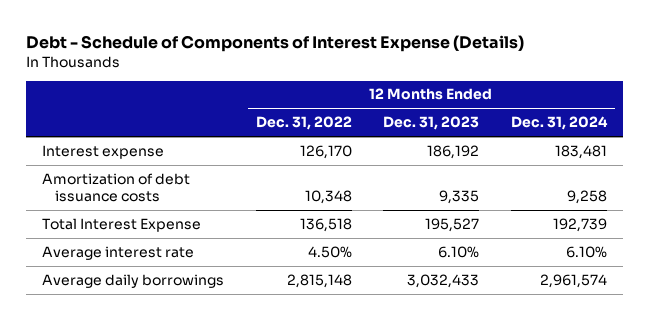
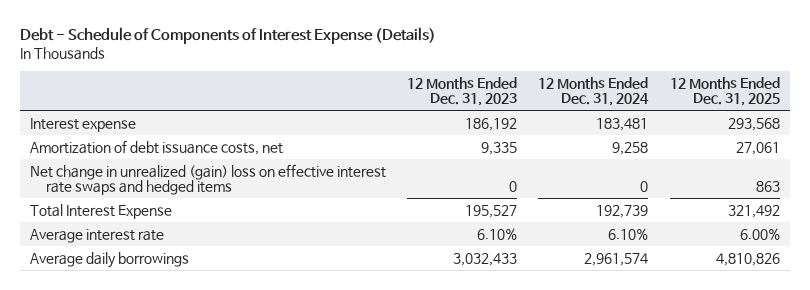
[255,116,352,131] Dec. 31, 2022 -> none
none -> [669,76,780,107] 12 Months Ended Dec. 31, 2025
[42,172,191,203] Amortization of debt issuance costs -> [30,139,284,155] Amortization of debt issuance costs, net
none -> [30,163,387,195] Net change in unrealized (gain) loss on effective interest rate swaps and hedged items

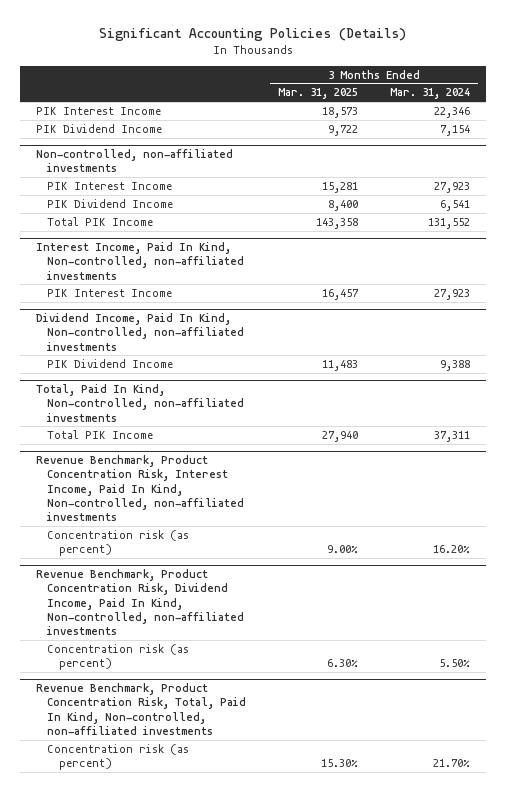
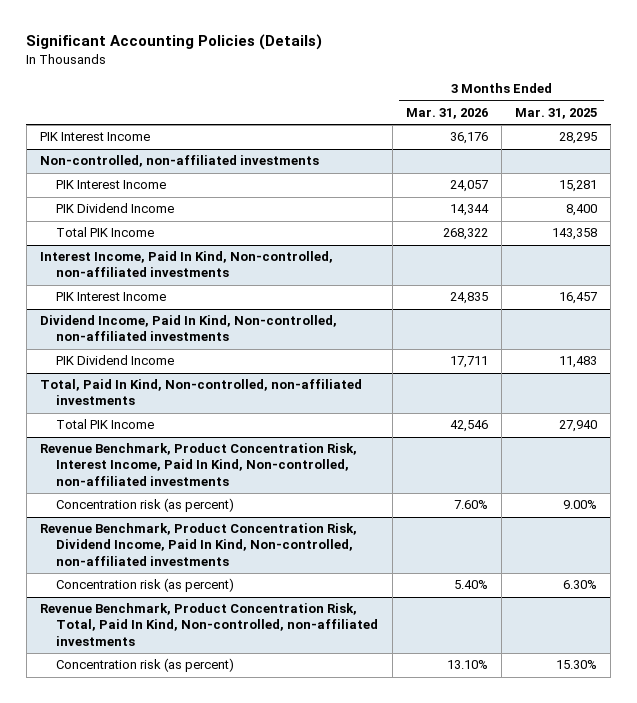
[390,88,471,100] Mar. 31, 2024 -> none
none -> [405,107,488,119] Mar. 31, 2026
[36,123,163,133] PIK Dividend Income -> none
[322,106,359,118] 18,573 -> [559,132,598,145] 28,295

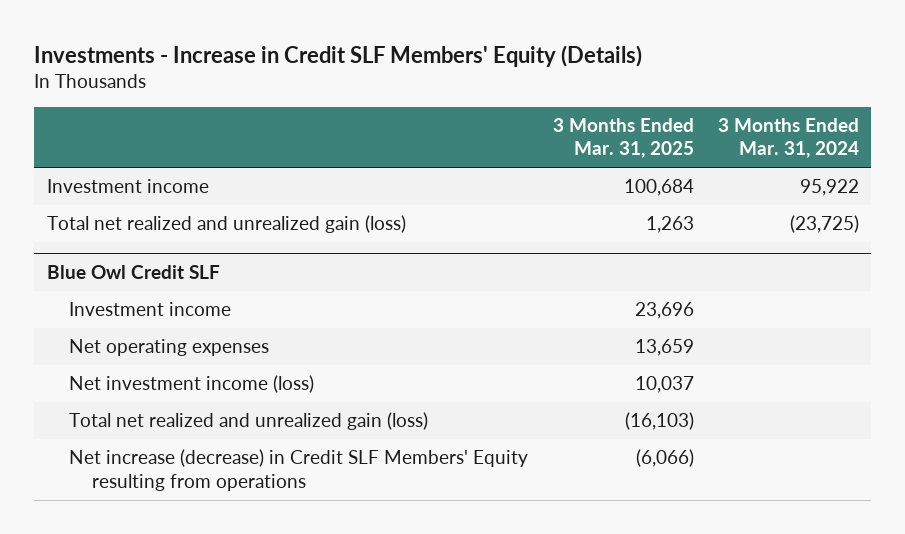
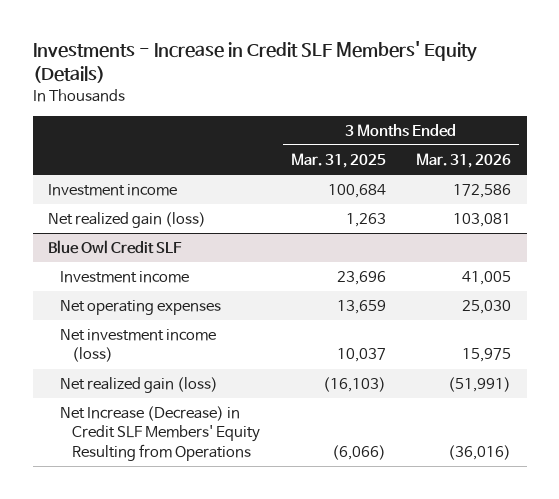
[717,118,859,159] 3 Months Ended Mar. 31, 2024 -> none
none -> [416,152,512,168] Mar. 31, 2026
[46,215,406,234] Total net realized and unrealized gain (loss) -> [48,212,207,229] Net realized gain (loss)
[69,412,429,431] Total net realized and unrealized gain (loss) -> [59,377,218,394] Net realized gain (loss)
[69,449,529,491] Net increase (decrease) in Credit SLF Members' Equity resulting from operations -> [59,406,260,461] Net Increase (Decrease) in Credit SLF Members' Equity Resulting from Operations

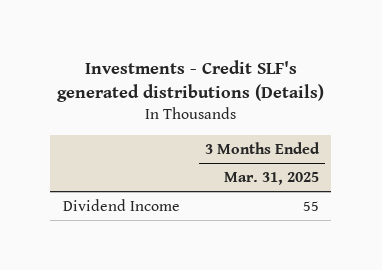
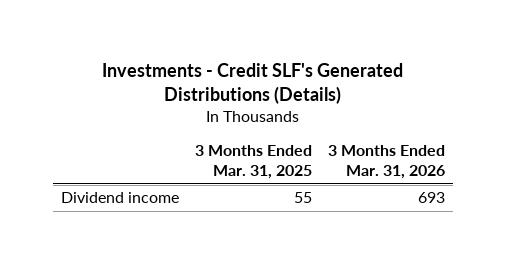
[56,60,324,103] Investments - Credit SLF's generated distributions (Details) -> [102,63,404,105] Investments - Credit SLF's Generated Distributions (Details)
none -> [328,145,446,180] 3 Months Ended Mar. 31, 2026
[62,198,180,211] Dividend Income -> [61,192,180,204] Dividend income

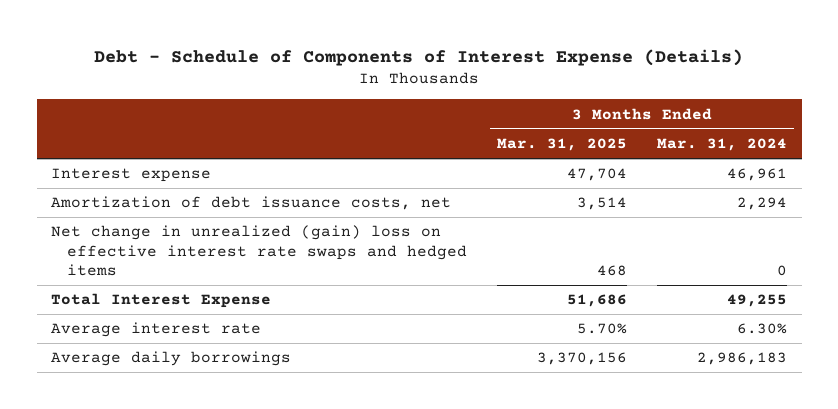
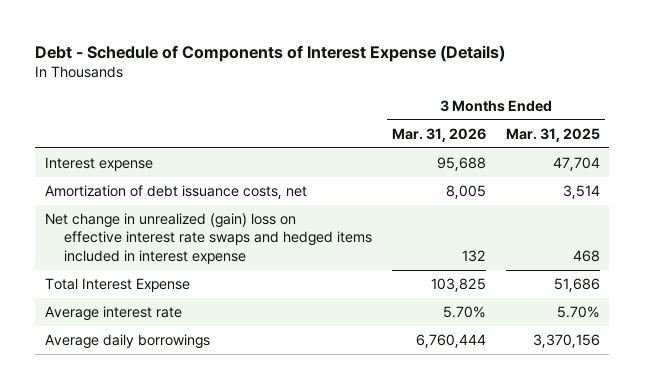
[656,138,787,152] Mar. 31, 2024 -> none
none -> [391,127,486,142] Mar. 31, 2026
[51,225,468,276] Net change in unrealized (gain) loss on effective interest rate swaps and hedged items -> [45,213,373,264] Net change in unrealized (gain) loss on effective interest rate swaps and hedged items included in interest expense

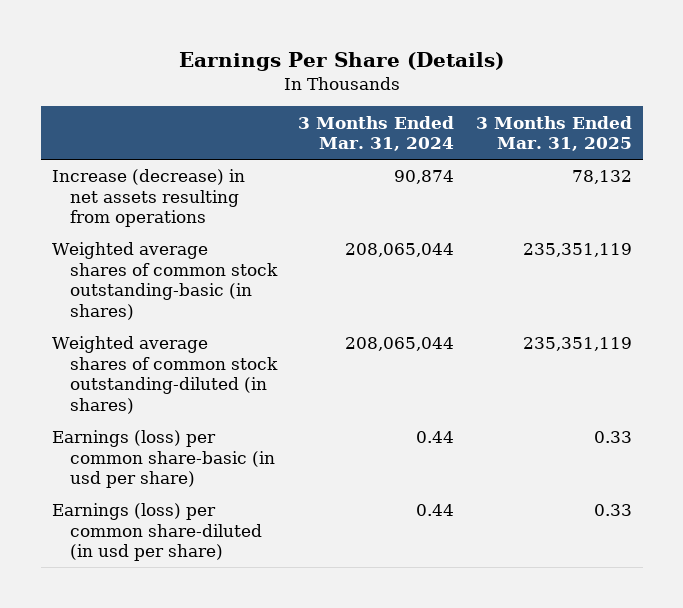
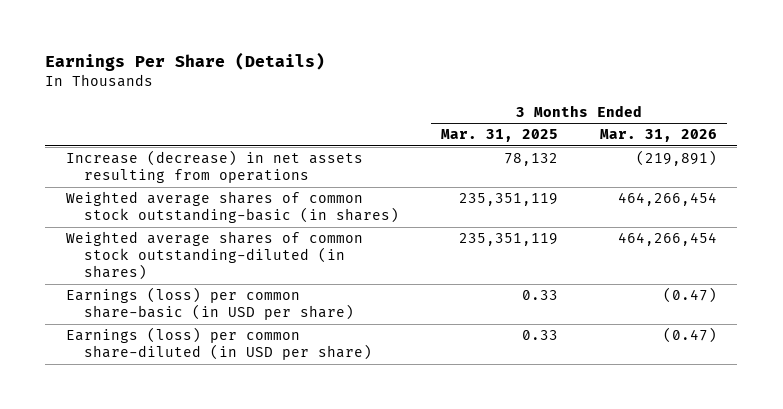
[298,115,455,152] 3 Months Ended Mar. 31, 2024 -> none
none -> [599,129,717,143] Mar. 31, 2026
[51,430,275,489] Earnings (loss) per common share-basic (in usd per share) -> [65,287,355,321] Earnings (loss) per common share-basic (in USD per share)
[51,503,262,562] Earnings (loss) per common share-diluted (in usd per share) -> [65,327,373,361] Earnings (loss) per common share-diluted (in USD per share)

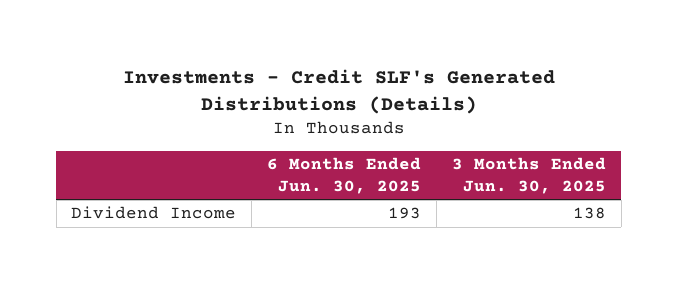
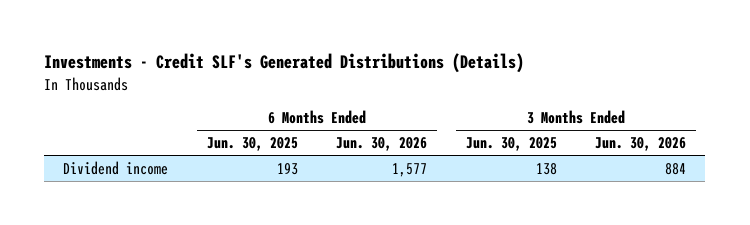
none -> [336,137,428,152] Jun. 30, 2026
none -> [595,137,687,152] Jun. 30, 2026
[71,206,237,220] Dividend Income -> [63,161,169,176] Dividend income

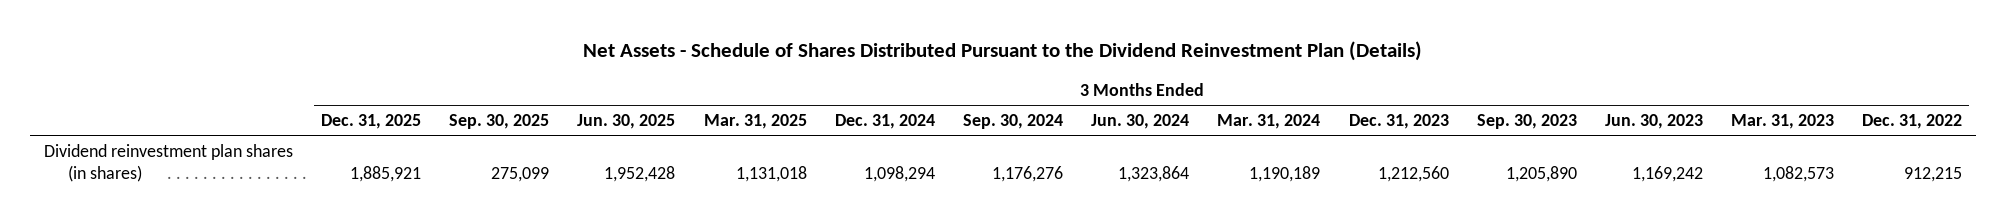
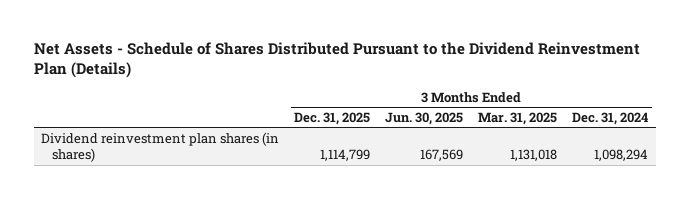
[449,114,550,130] Sep. 30, 2025 -> none
[963,114,1064,130] Sep. 30, 2024 -> none
[1091,114,1190,130] Jun. 30, 2024 -> none
[1217,114,1321,130] Mar. 31, 2024 -> none
[1348,114,1449,130] Dec. 31, 2023 -> none
[1476,114,1577,130] Sep. 30, 2023 -> none
[1604,114,1703,130] Jun. 30, 2023 -> none
[1731,114,1835,130] Mar. 31, 2023 -> none
[1862,114,1963,130] Dec. 31, 2022 -> none
[350,166,422,183] 1,885,921 -> [320,149,371,162] 1,114,799
[604,166,676,183] 1,952,428 -> [420,149,464,162] 167,569

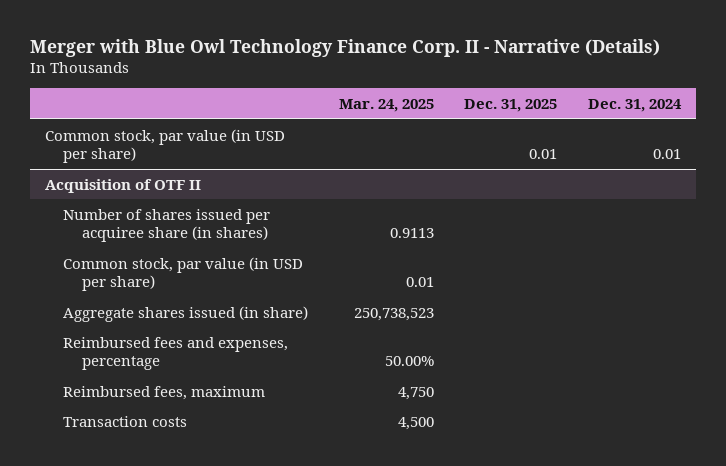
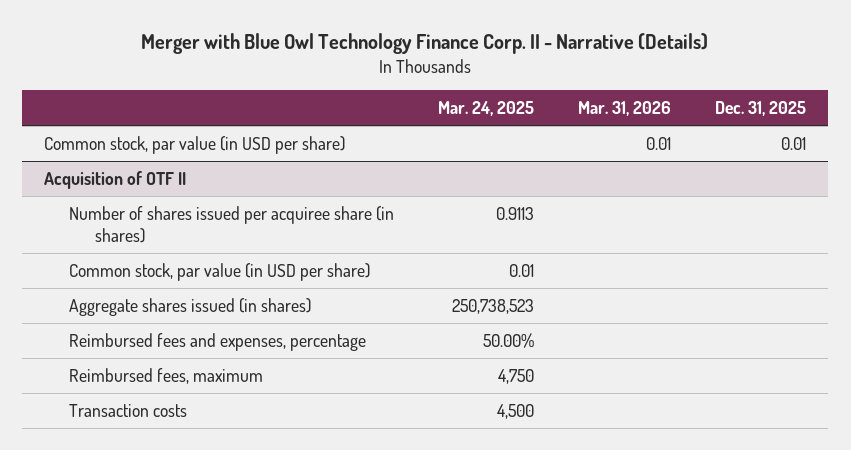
[587,98,682,112] Dec. 31, 2024 -> none
none -> [578,100,672,116] Mar. 31, 2026
[63,305,309,322] Aggregate shares issued (in share) -> [69,297,312,316] Aggregate shares issued (in shares)

